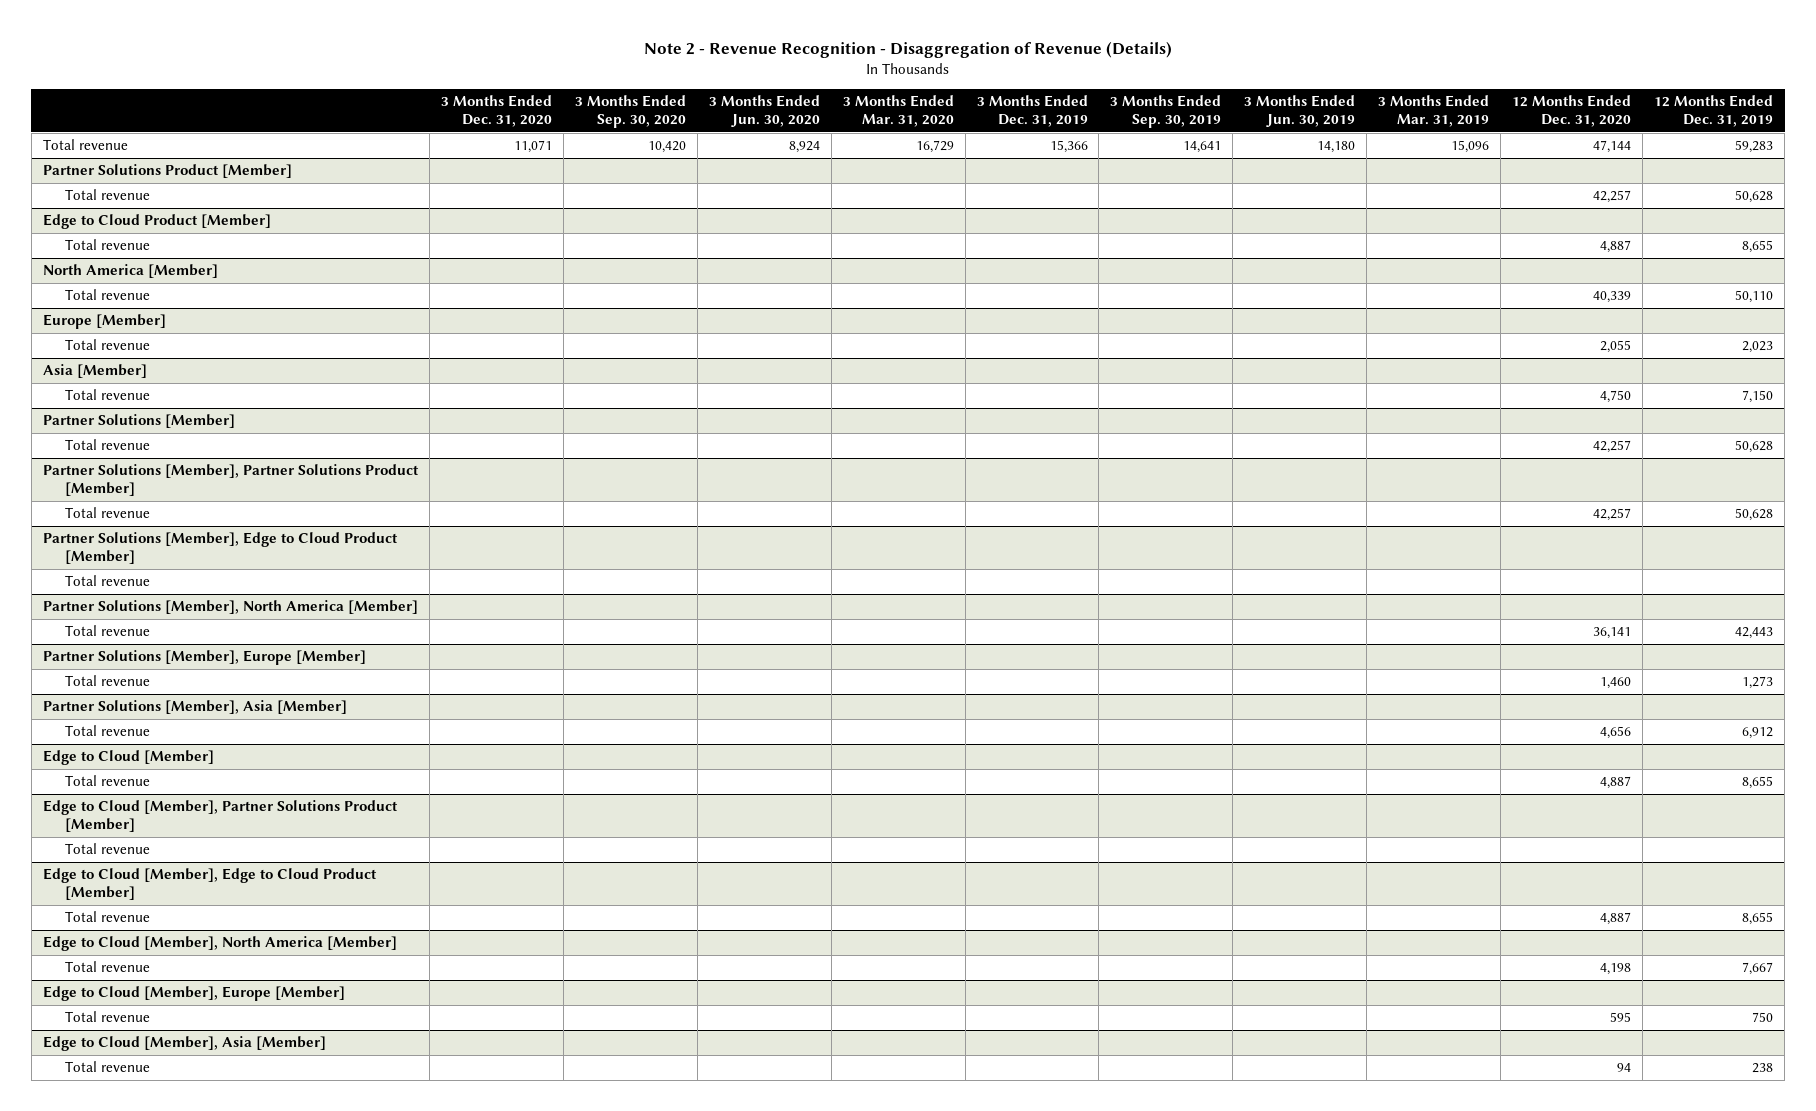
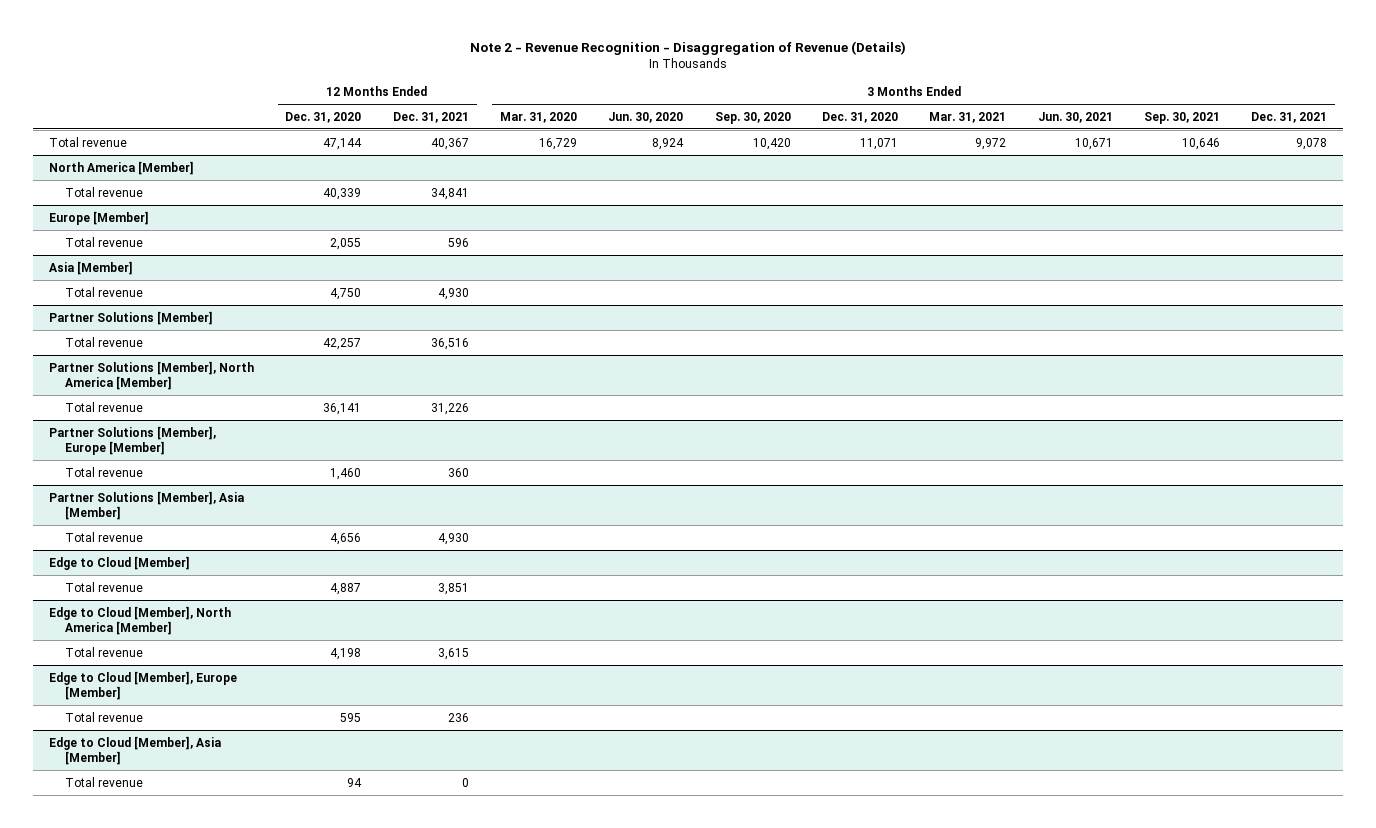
[976,95,1088,128] 3 Months Ended Dec. 31, 2019 -> none
[1110,95,1222,129] 3 Months Ended Sep. 30, 2019 -> none
[1244,95,1356,128] 3 Months Ended Jun. 30, 2019 -> none
[1378,95,1490,128] 3 Months Ended Mar. 31, 2019 -> none
[1654,95,1774,128] 12 Months Ended Dec. 31, 2019 -> none
none -> [392,111,469,123] Dec. 31, 2021
none -> [929,111,1007,123] Mar. 31, 2021
none -> [1037,111,1113,123] Jun. 30, 2021
none -> [1143,111,1220,124] Sep. 30, 2021
none -> [1251,111,1328,123] Dec. 31, 2021
[42,164,292,179] Partner Solutions Product [Member] -> none
[64,189,150,201] Total revenue -> none
[42,214,271,230] Edge to Cloud Product [Member] -> none
[64,239,150,251] Total revenue -> none
[42,464,419,497] Partner Solutions [Member], Partner Solutions Product [Member] -> none
[64,507,150,519] Total revenue -> none
[42,532,398,565] Partner Solutions [Member], Edge to Cloud Product [Member] -> none
[64,575,150,587] Total revenue -> none
[42,800,398,833] Edge to Cloud [Member], Partner Solutions Product [Member] -> none
[64,843,150,855] Total revenue -> none
[42,868,377,901] Edge to Cloud [Member], Edge to Cloud Product [Member] -> none
[64,911,150,923] Total revenue -> none

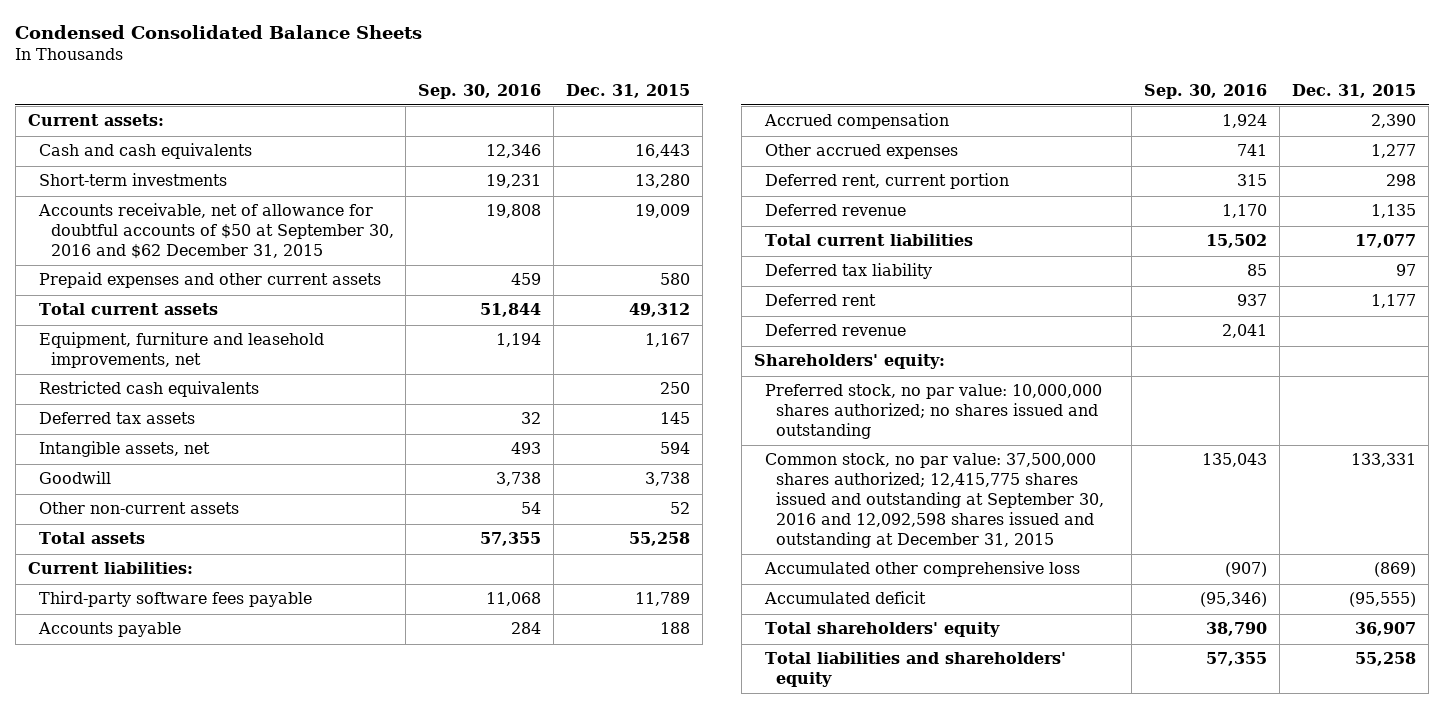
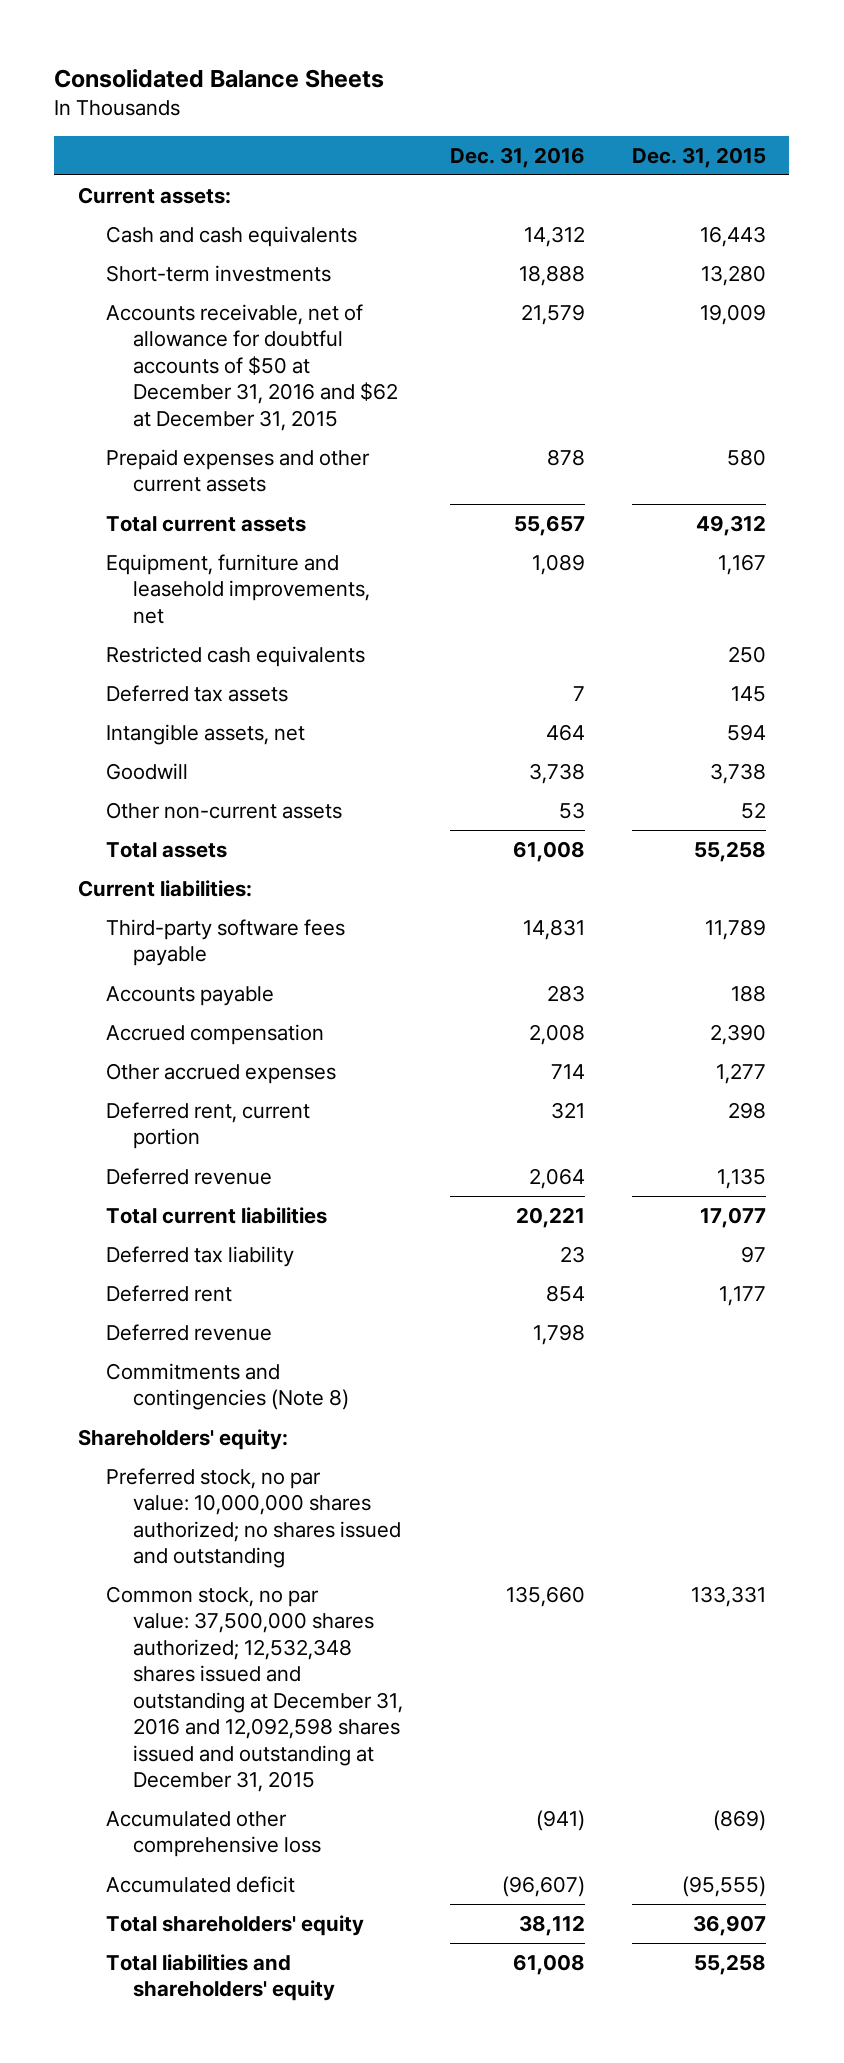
[15,25,423,40] Condensed Consolidated Balance Sheets -> [54,68,385,88] Consolidated Balance Sheets
[418,83,542,99] Sep. 30, 2016 -> none
none -> [450,146,586,168] Dec. 31, 2016
[38,203,394,260] Accounts receivable, net of allowance for doubtful accounts of $50 at September 30, 2016 and $62 December 31, 2015 -> [105,304,399,431] Accounts receivable, net of allowance for doubtful accounts of $50 at December 31, 2016 and $62 at December 31, 2015
none -> [105,1363,350,1411] Commitments and contingencies (Note 8)
[765,453,1105,548] Common stock, no par value: 37,500,000 shares authorized; 12,415,775 shares issued and outstanding at September 30, 2016 and 12,092,598 shares issued and outstanding at December 31, 2015 -> [105,1586,404,1792] Common stock, no par value: 37,500,000 shares authorized; 12,532,348 shares issued and outstanding at December 31, 2016 and 12,092,598 shares issued and outstanding at December 31, 2015

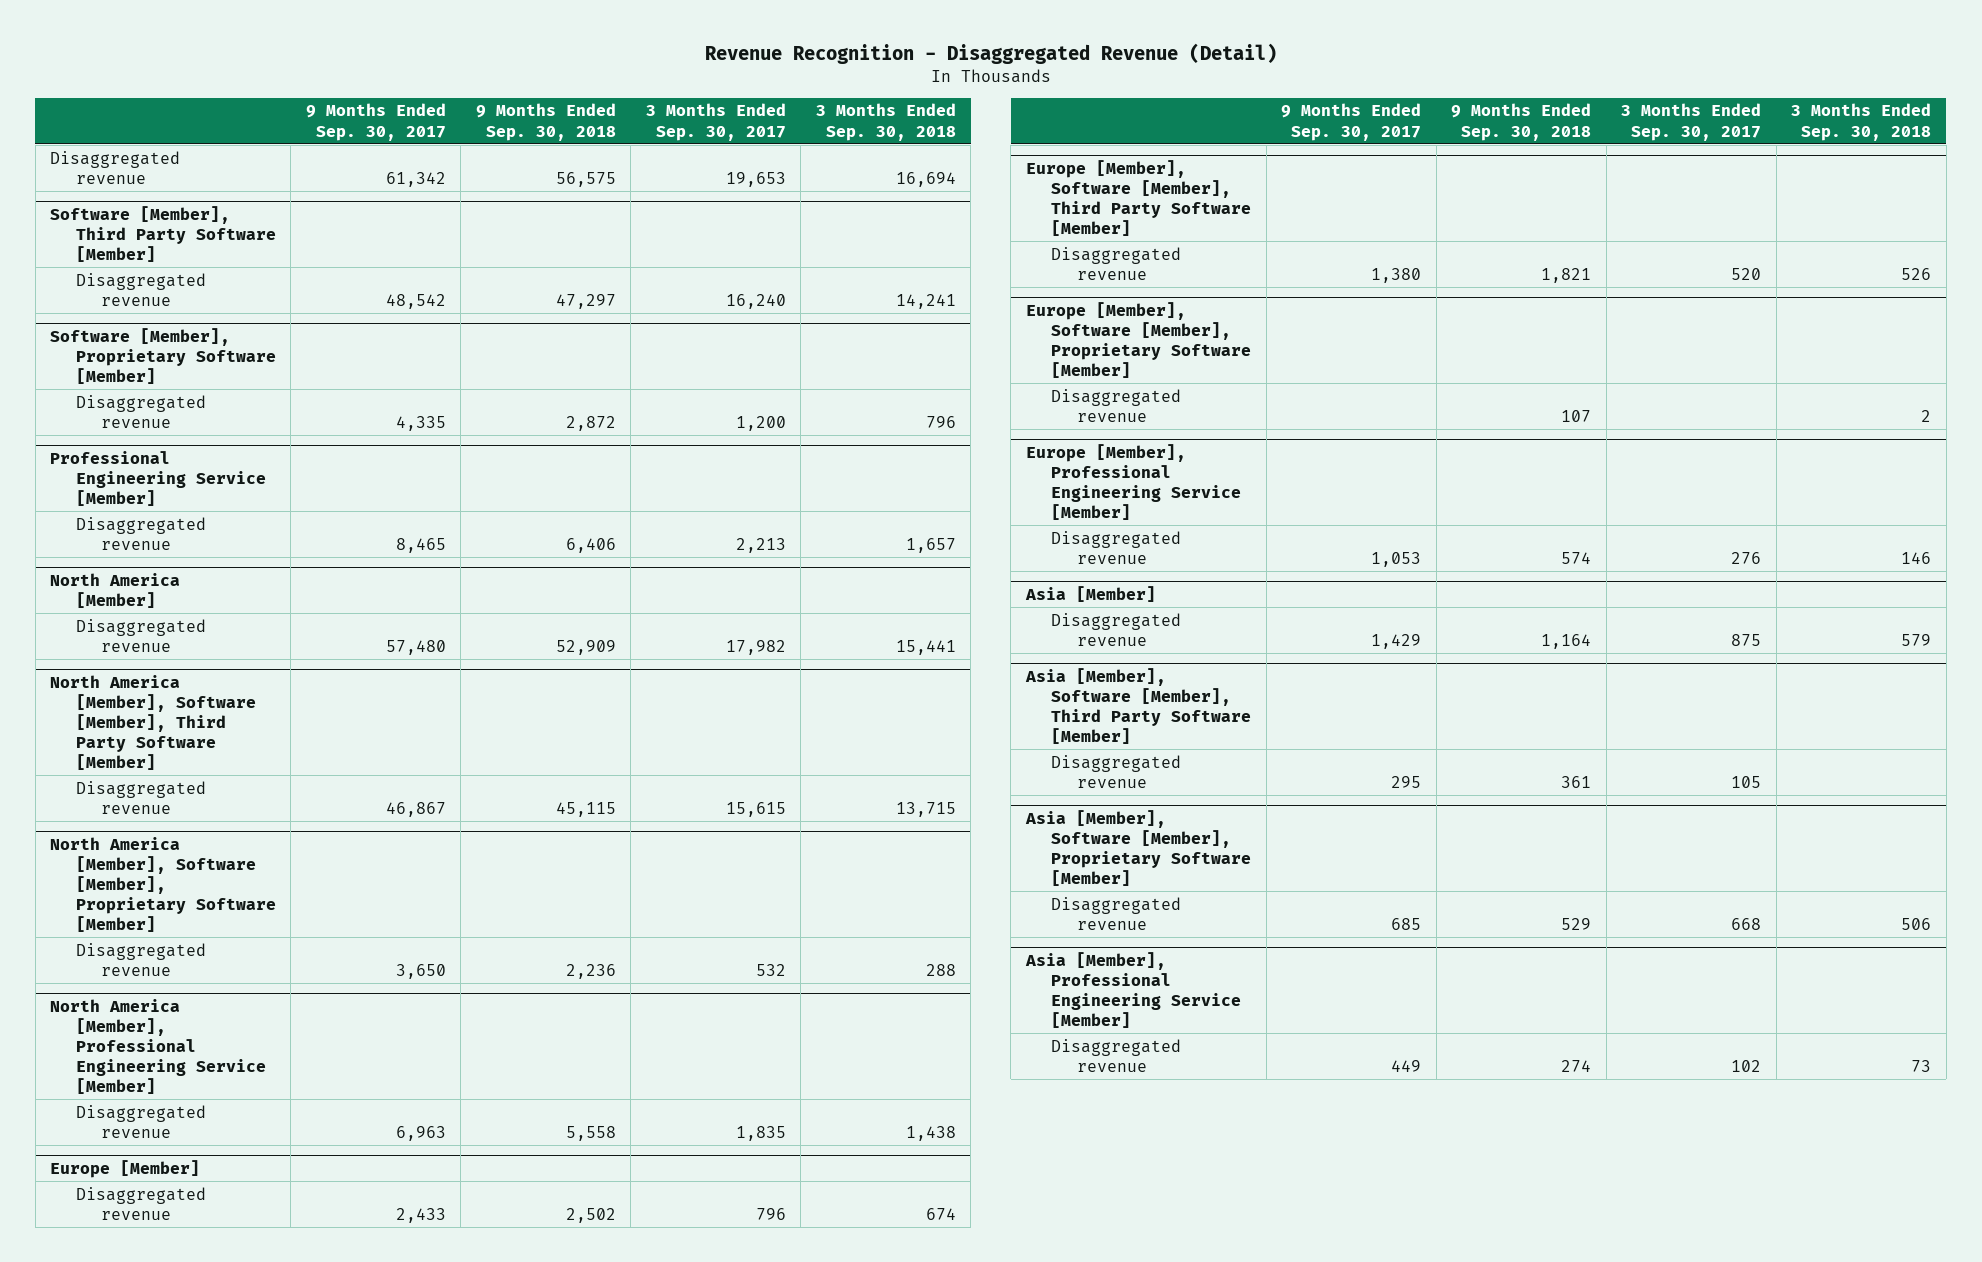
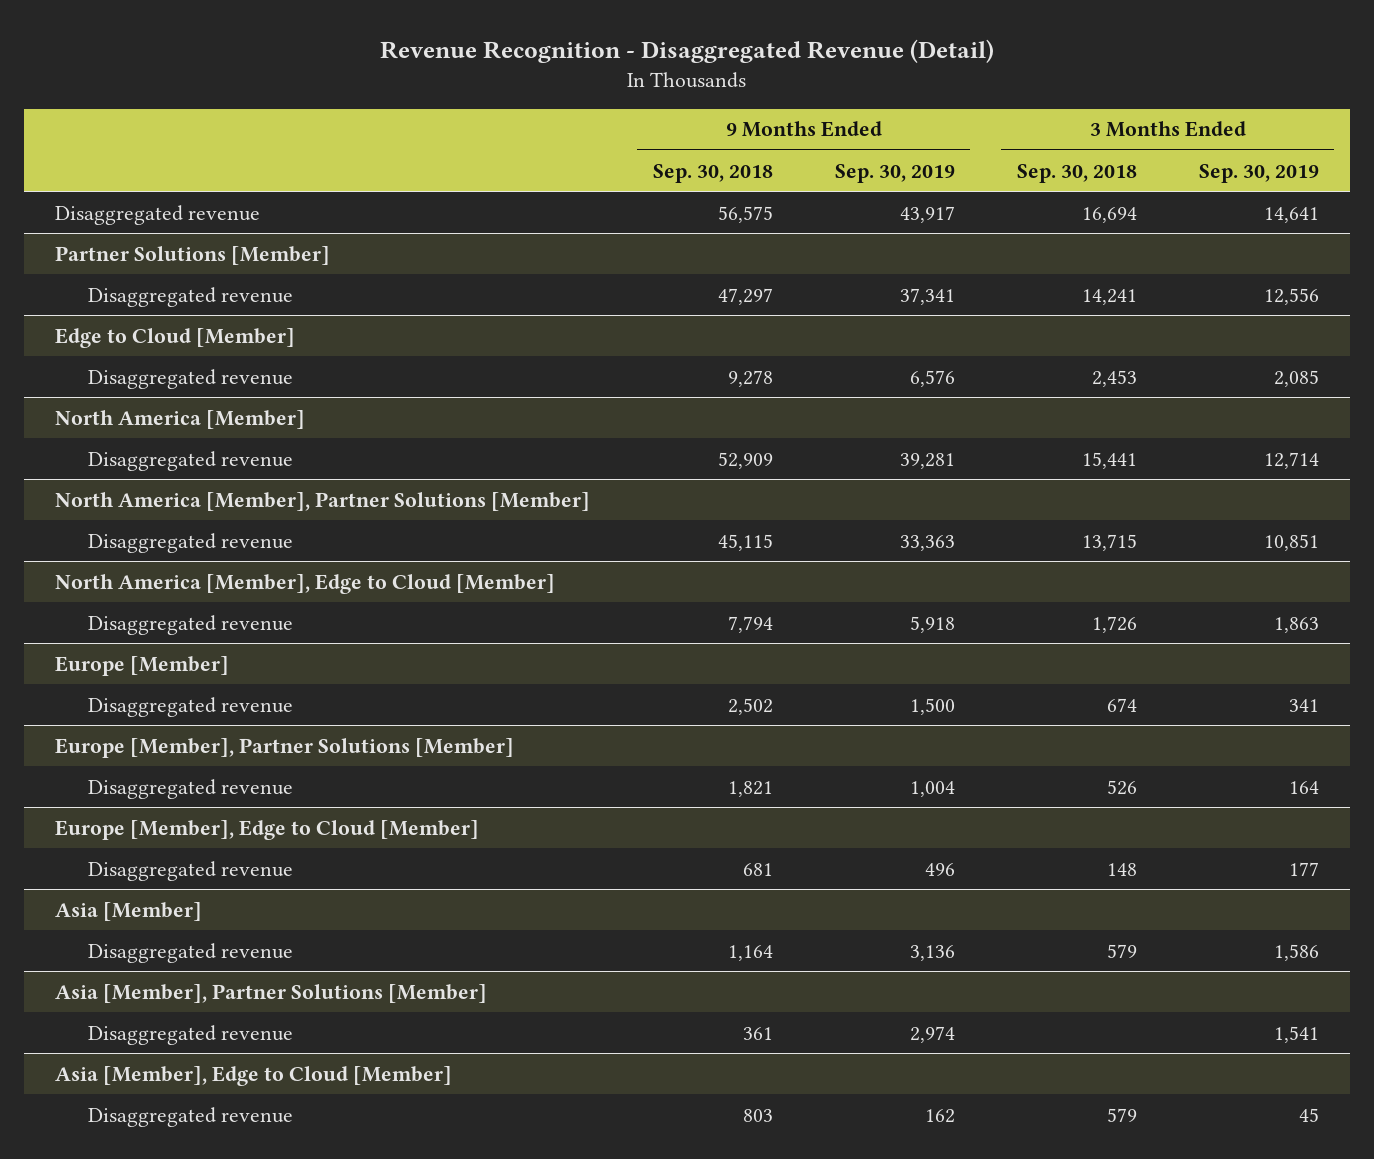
[305,103,446,141] 9 Months Ended Sep. 30, 2017 -> none
[645,103,786,141] 3 Months Ended Sep. 30, 2017 -> none
none -> [834,163,955,183] Sep. 30, 2019
none -> [1198,163,1319,183] Sep. 30, 2019
[50,205,276,262] Software [Member], Third Party Software [Member] -> none
none -> [55,245,331,265] Partner Solutions [Member]
[50,327,276,384] Software [Member], Proprietary Software [Member] -> none
[50,450,266,506] Professional Engineering Service [Member] -> none
[75,516,206,550] Disaggregated revenue -> none
none -> [55,327,296,348] Edge to Cloud [Member]
[565,415,616,431] 2,872 -> [727,369,773,387] 9,278
[925,415,956,428] 796 -> [1091,369,1137,387] 2,453
[50,674,256,770] North America [Member], Software [Member], Third Party Software [Member] -> none
none -> [55,491,591,511] North America [Member], Partner Solutions [Member]
[50,836,276,932] North America [Member], Software [Member], Proprietary Software [Member] -> none
[50,998,266,1094] North America [Member], Professional Engineering Service [Member] -> none
[75,1104,206,1138] Disaggregated revenue -> none
none -> [55,573,556,594] North America [Member], Edge to Cloud [Member]
[565,963,616,979] 2,236 -> [727,615,773,633] 7,794
[925,963,956,976] 288 -> [1091,615,1137,633] 1,726
[1025,159,1252,236] Europe [Member], Software [Member], Third Party Software [Member] -> none
none -> [55,737,515,758] Europe [Member], Partner Solutions [Member]
[1025,301,1252,378] Europe [Member], Software [Member], Proprietary Software [Member] -> none
[1025,443,1242,520] Europe [Member], Professional Engineering Service [Member] -> none
[1051,530,1182,564] Disaggregated revenue -> none
none -> [55,819,480,840] Europe [Member], Edge to Cloud [Member]
[1561,409,1592,422] 107 -> [742,862,773,876] 681
[1921,409,1932,422] 2 -> [1106,862,1137,876] 148
[1024,667,1252,744] Asia [Member], Software [Member], Third Party Software [Member] -> none
none -> [55,983,488,1003] Asia [Member], Partner Solutions [Member]
[1024,809,1252,886] Asia [Member], Software [Member], Proprietary Software [Member] -> none
[1024,951,1242,1028] Asia [Member], Professional Engineering Service [Member] -> none
[1051,1038,1182,1072] Disaggregated revenue -> none
none -> [55,1065,453,1086] Asia [Member], Edge to Cloud [Member]
[1561,917,1592,930] 529 -> [742,1108,773,1122] 803
[1901,917,1932,930] 506 -> [1106,1107,1137,1122] 579

